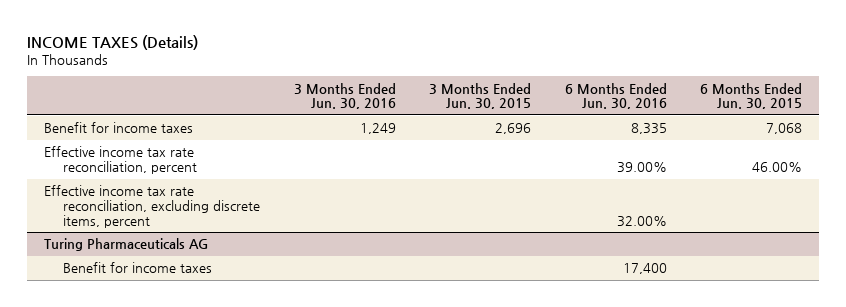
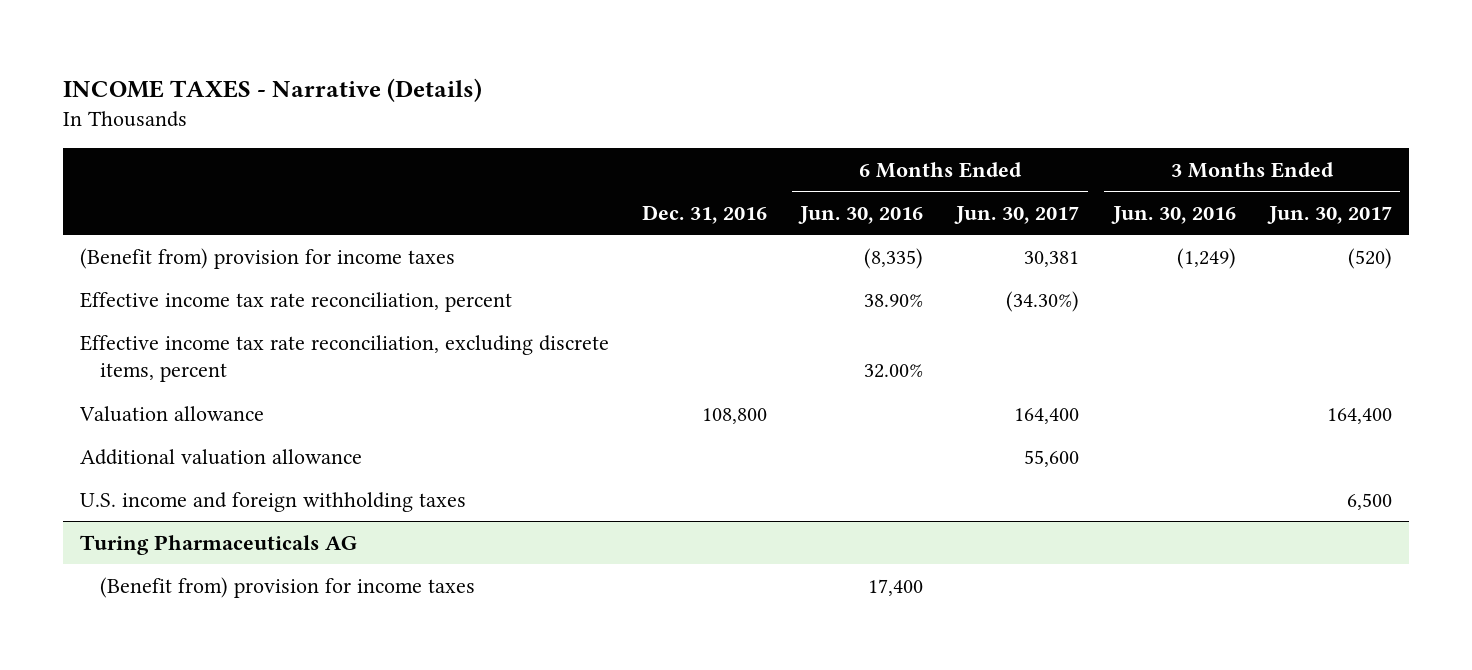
[26,34,198,50] INCOME TAXES (Details) -> [62,77,482,102] INCOME TAXES - Narrative (Details)
[429,82,532,110] 3 Months Ended Jun. 30, 2015 -> none
[700,82,803,110] 6 Months Ended Jun. 30, 2015 -> none
none -> [641,204,767,224] Dec. 31, 2016
none -> [954,205,1080,224] Jun. 30, 2017
none -> [1266,205,1392,224] Jun. 30, 2017
[43,122,193,134] Benefit for income taxes -> [79,247,455,269] (Benefit from) provision for income taxes
[359,123,396,135] 1,249 -> [1176,247,1236,269] (1,249)
[630,123,667,135] 8,335 -> [864,247,924,269] (8,335)
[616,162,667,174] 39.00% -> [864,293,924,307] 38.90%
none -> [78,405,264,422] Valuation allowance
none -> [79,448,362,465] Additional valuation allowance
none -> [79,491,466,512] U.S. income and foreign withholding taxes
[63,262,213,274] Benefit for income taxes -> [100,576,476,598] (Benefit from) provision for income taxes

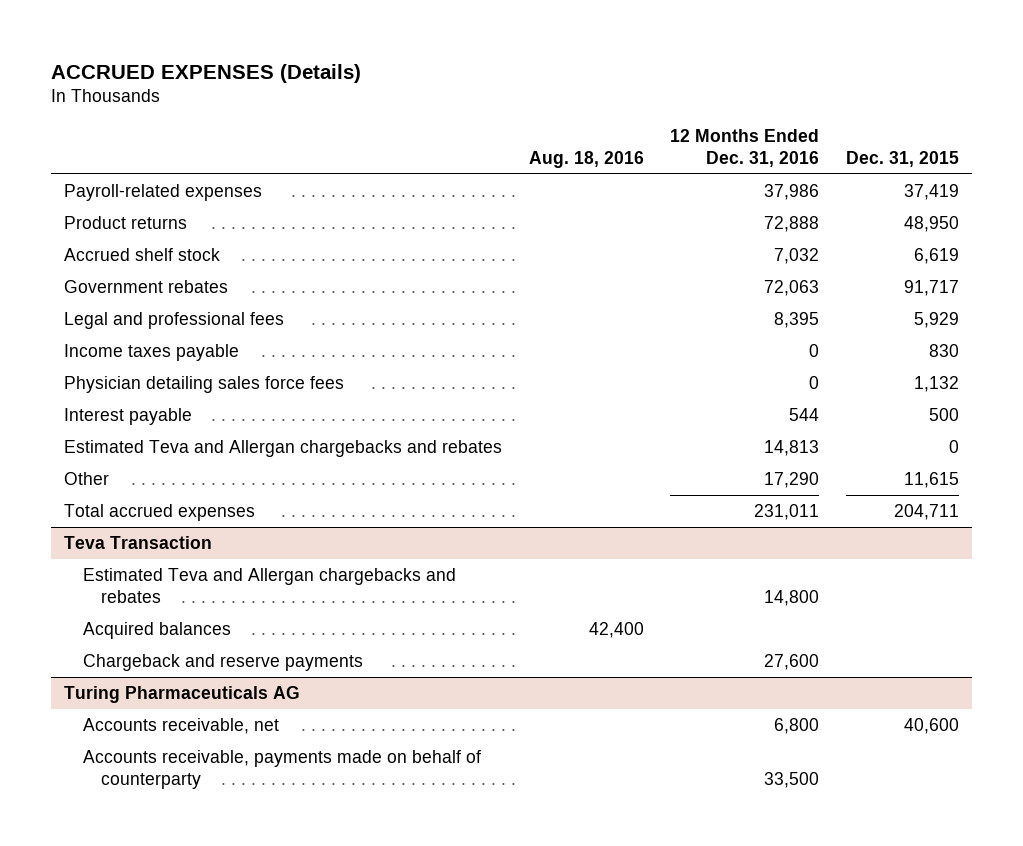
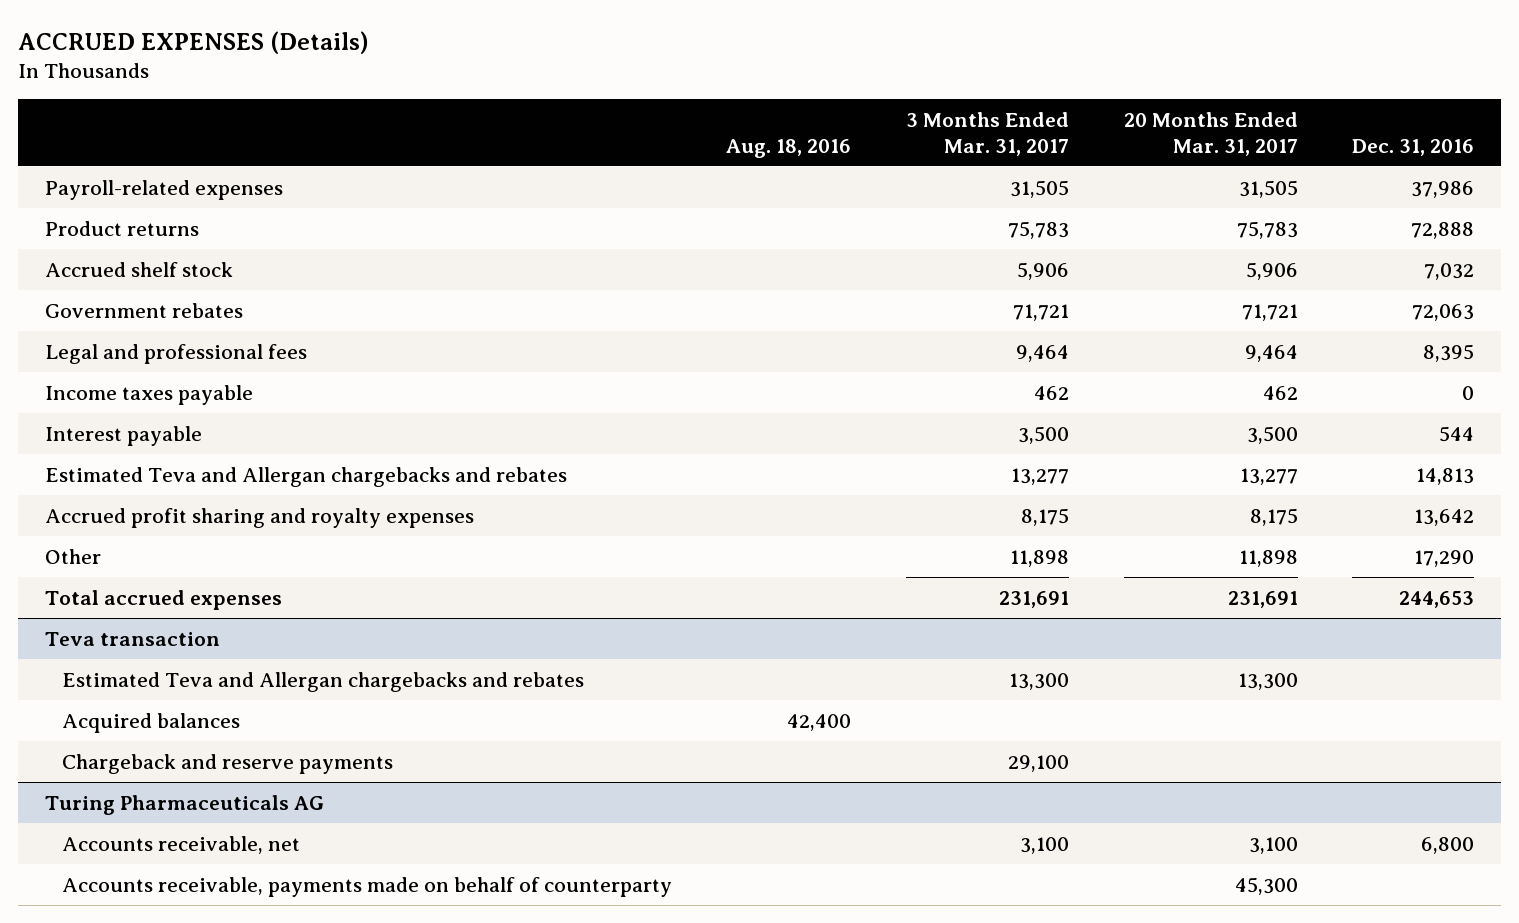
[670,129,820,168] 12 Months Ended Dec. 31, 2016 -> none
[845,151,959,168] Dec. 31, 2015 -> none
none -> [905,111,1069,156] 3 Months Ended Mar. 31, 2017
none -> [1123,111,1298,156] 20 Months Ended Mar. 31, 2017
none -> [1352,138,1475,156] Dec. 31, 2016
[64,376,345,394] Physician detailing sales force fees -> none
none -> [45,507,475,528] Accrued profit sharing and royalty expenses
[64,536,213,550] Teva Transaction -> [45,631,221,646] Teva transaction

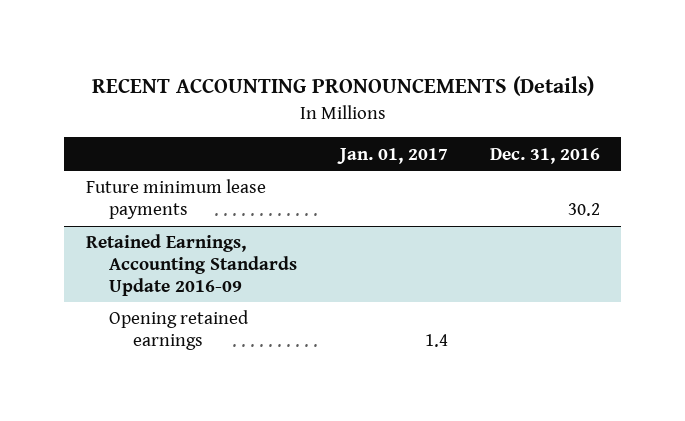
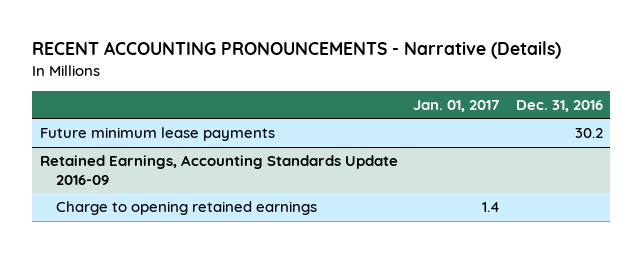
[91,76,594,97] RECENT ACCOUNTING PRONOUNCEMENTS (Details) -> [32,41,562,60] RECENT ACCOUNTING PRONOUNCEMENTS - Narrative (Details)
[109,310,250,350] Opening retained earnings -> [55,201,317,216] Charge to opening retained earnings

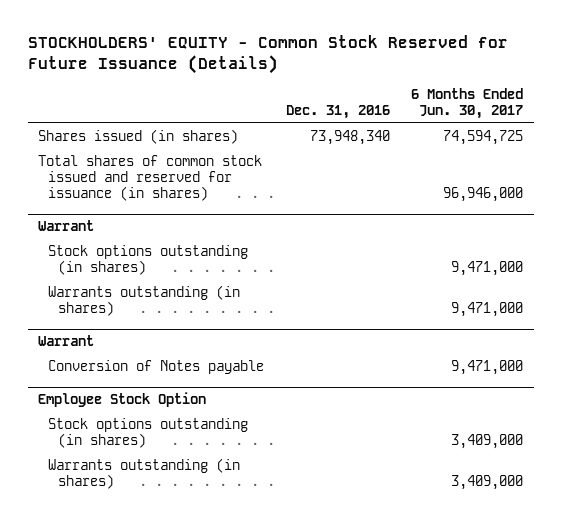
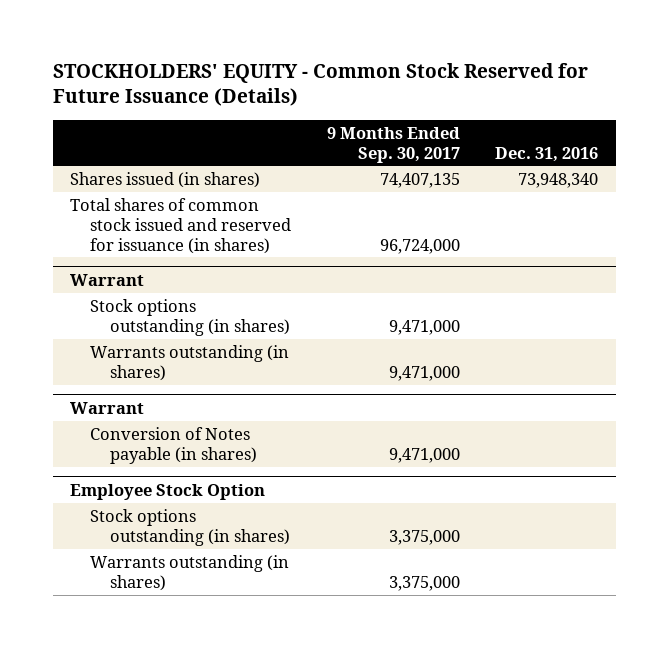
[411,88,524,120] 6 Months Ended Jun. 30, 2017 -> none
none -> [326,126,460,163] 9 Months Ended Sep. 30, 2017
[48,359,265,374] Conversion of Notes payable -> [90,426,258,464] Conversion of Notes payable (in shares)

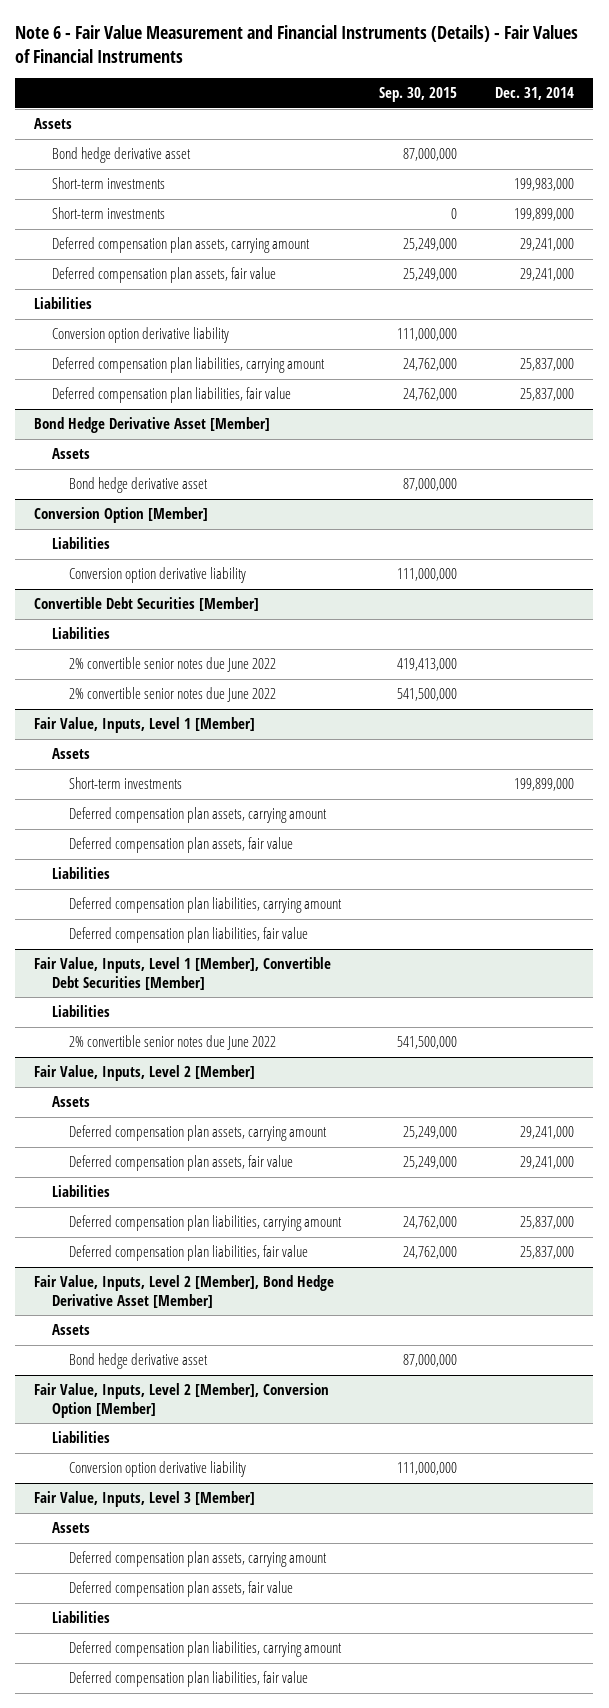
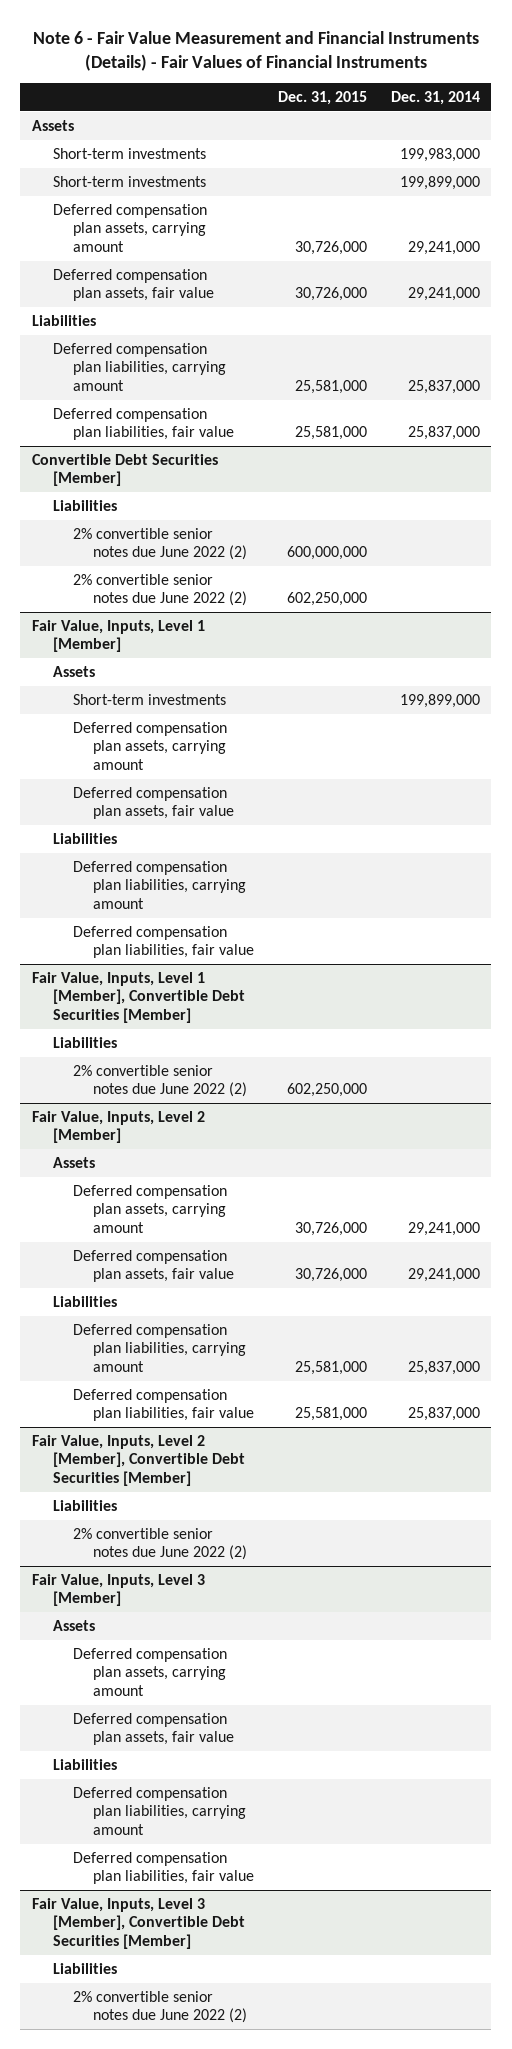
[378,87,457,103] Sep. 30, 2015 -> none
none -> [277,90,367,105] Dec. 31, 2015
[51,147,191,164] Bond hedge derivative asset -> none
[51,327,229,344] Conversion option derivative liability -> none
[34,417,271,434] Bond Hedge Derivative Asset [Member] -> none
[51,448,90,460] Assets -> none
[68,477,208,494] Bond hedge derivative asset -> none
[34,507,209,524] Conversion Option [Member] -> none
[51,537,110,550] Liabilities -> none
[68,567,246,584] Conversion option derivative liability -> none
[68,657,276,673] 2% convertible senior notes due June 2022 -> [72,527,248,561] 2% convertible senior notes due June 2022 (2)
[68,687,276,703] 2% convertible senior notes due June 2022 -> [72,573,248,607] 2% convertible senior notes due June 2022 (2)
[68,1035,276,1051] 2% convertible senior notes due June 2022 -> [72,1064,248,1098] 2% convertible senior notes due June 2022 (2)
[34,1275,335,1308] Fair Value, Inputs, Level 2 [Member], Bond Hedge Derivative Asset [Member] -> none
[51,1324,90,1336] Assets -> none
[68,1353,208,1370] Bond hedge derivative asset -> none
[34,1383,330,1418] Fair Value, Inputs, Level 2 [Member], Conversion Option [Member] -> [32,1434,245,1486] Fair Value, Inputs, Level 2 [Member], Convertible Debt Securities [Member]
[68,1461,246,1478] Conversion option derivative liability -> none
none -> [72,1527,248,1561] 2% convertible senior notes due June 2022 (2)
none -> [32,1897,245,1949] Fair Value, Inputs, Level 3 [Member], Convertible Debt Securities [Member]
none -> [52,1962,117,1974] Liabilities
none -> [72,1990,248,2024] 2% convertible senior notes due June 2022 (2)

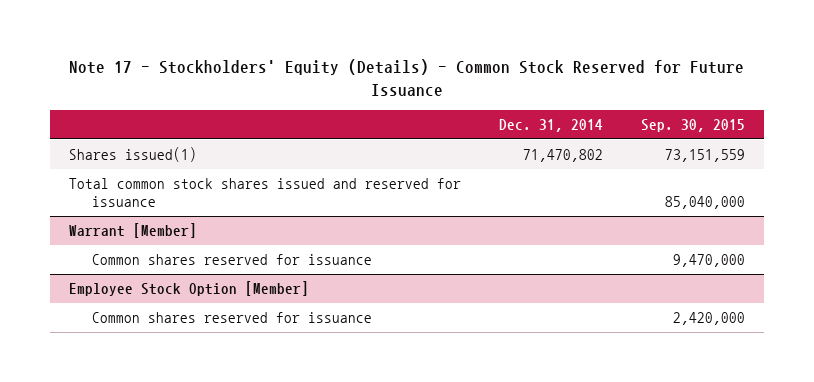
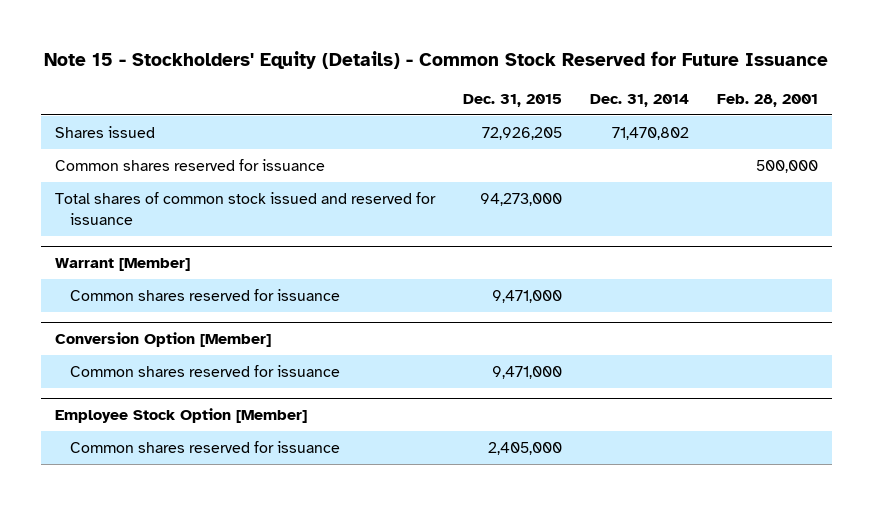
[68,59,744,98] Note 17 - Stockholders' Equity (Details) - Common Stock Reserved for Future Issuance -> [44,50,829,69] Note 15 - Stockholders' Equity (Details) - Common Stock Reserved for Future Issuance
[641,118,746,132] Sep. 30, 2015 -> none
none -> [462,93,562,107] Dec. 31, 2015
none -> [716,93,818,107] Feb. 28, 2001
[68,147,197,163] Shares issued(1) -> [54,126,155,139] Shares issued
none -> [54,159,325,172] Common shares reserved for issuance
[68,178,461,207] Total common stock shares issued and reserved for issuance -> [54,192,436,225] Total shares of common stock issued and reserved for issuance
none -> [54,332,271,348] Conversion Option [Member]
none -> [69,365,340,378] Common shares reserved for issuance

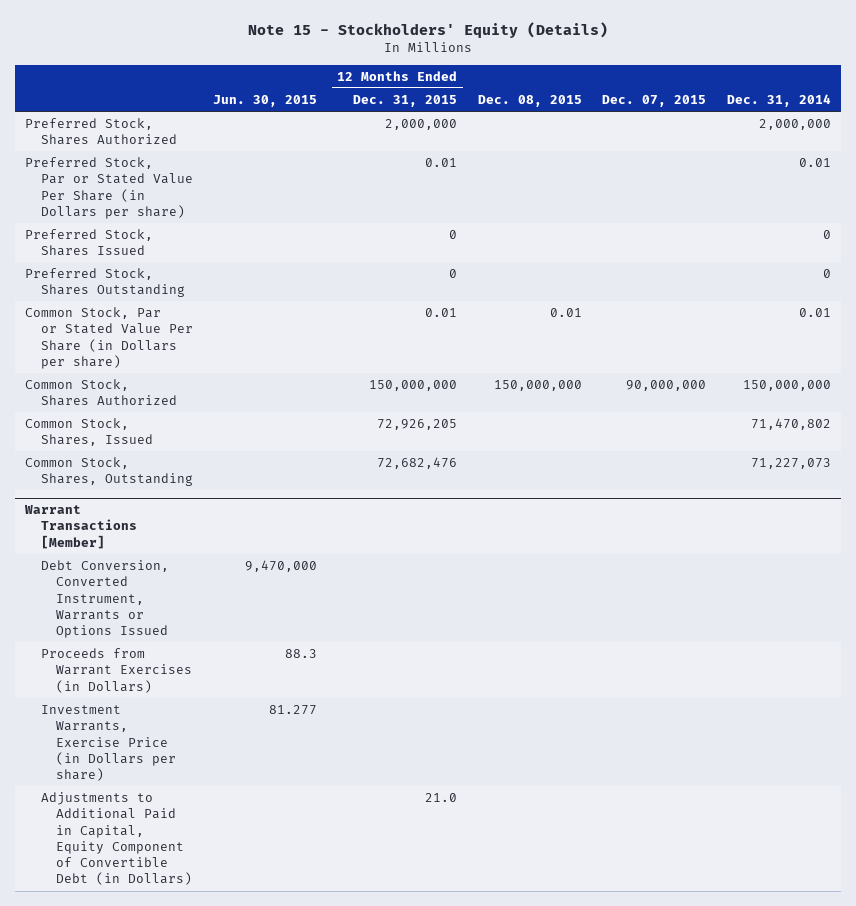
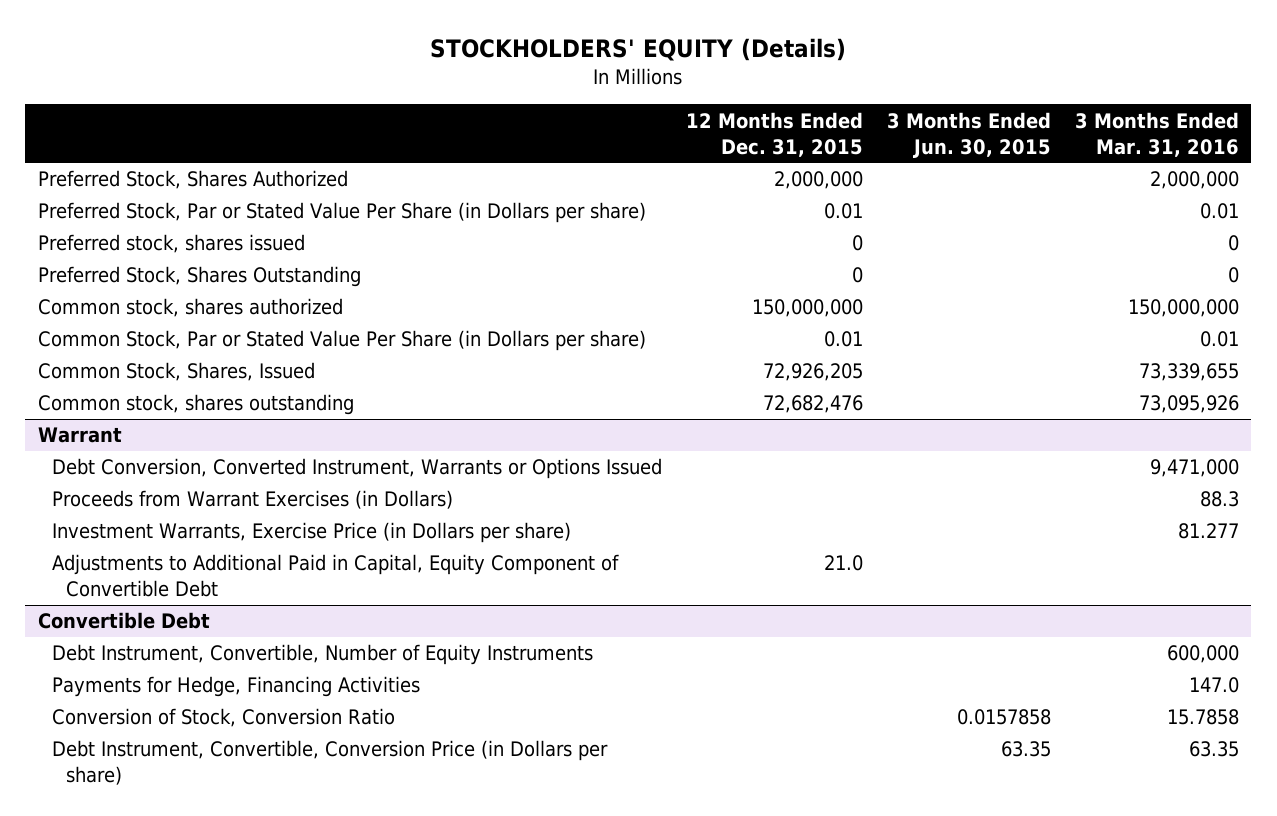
[247,21,608,38] Note 15 - Stockholders' Equity (Details) -> [430,37,847,61] STOCKHOLDERS' EQUITY (Details)
[213,94,318,107] Jun. 30, 2015 -> none
[477,94,582,107] Dec. 08, 2015 -> none
[602,94,707,107] Dec. 07, 2015 -> none
[726,93,831,107] Dec. 31, 2014 -> none
none -> [887,111,1052,158] 3 Months Ended Jun. 30, 2015
none -> [1075,111,1240,157] 3 Months Ended Mar. 31, 2016
[25,229,154,257] Preferred Stock, Shares Issued -> [37,234,305,254] Preferred stock, shares issued
none -> [37,298,343,318] Common stock, shares authorized
[25,379,177,407] Common Stock, Shares Authorized -> none
[24,505,137,549] Warrant Transactions [Member] -> none
[40,560,169,639] Debt Conversion, Converted Instrument, Warrants or Options Issued -> none
[40,648,193,693] Proceeds from Warrant Exercises (in Dollars) -> none
[40,705,177,782] Investment Warrants, Exercise Price (in Dollars per share) -> none
[40,792,193,886] Adjustments to Additional Paid in Capital, Equity Component of Convertible Debt (in Dollars) -> none
[25,457,193,487] Common Stock, Shares, Outstanding -> [37,394,354,416] Common stock, shares outstanding
none -> [37,427,122,444] Warrant
none -> [51,458,662,480] Debt Conversion, Converted Instrument, Warrants or Options Issued
none -> [51,490,453,510] Proceeds from Warrant Exercises (in Dollars)
none -> [51,522,571,544] Investment Warrants, Exercise Price (in Dollars per share)
none -> [51,554,619,598] Adjustments to Additional Paid in Capital, Equity Component of Convertible Debt
none -> [37,612,210,630] Convertible Debt
none -> [51,644,593,666] Debt Instrument, Convertible, Number of Equity Instruments
none -> [51,676,420,698] Payments for Hedge, Financing Activities
none -> [51,708,395,728] Conversion of Stock, Conversion Ratio
none -> [51,740,608,786] Debt Instrument, Convertible, Conversion Price (in Dollars per share)

